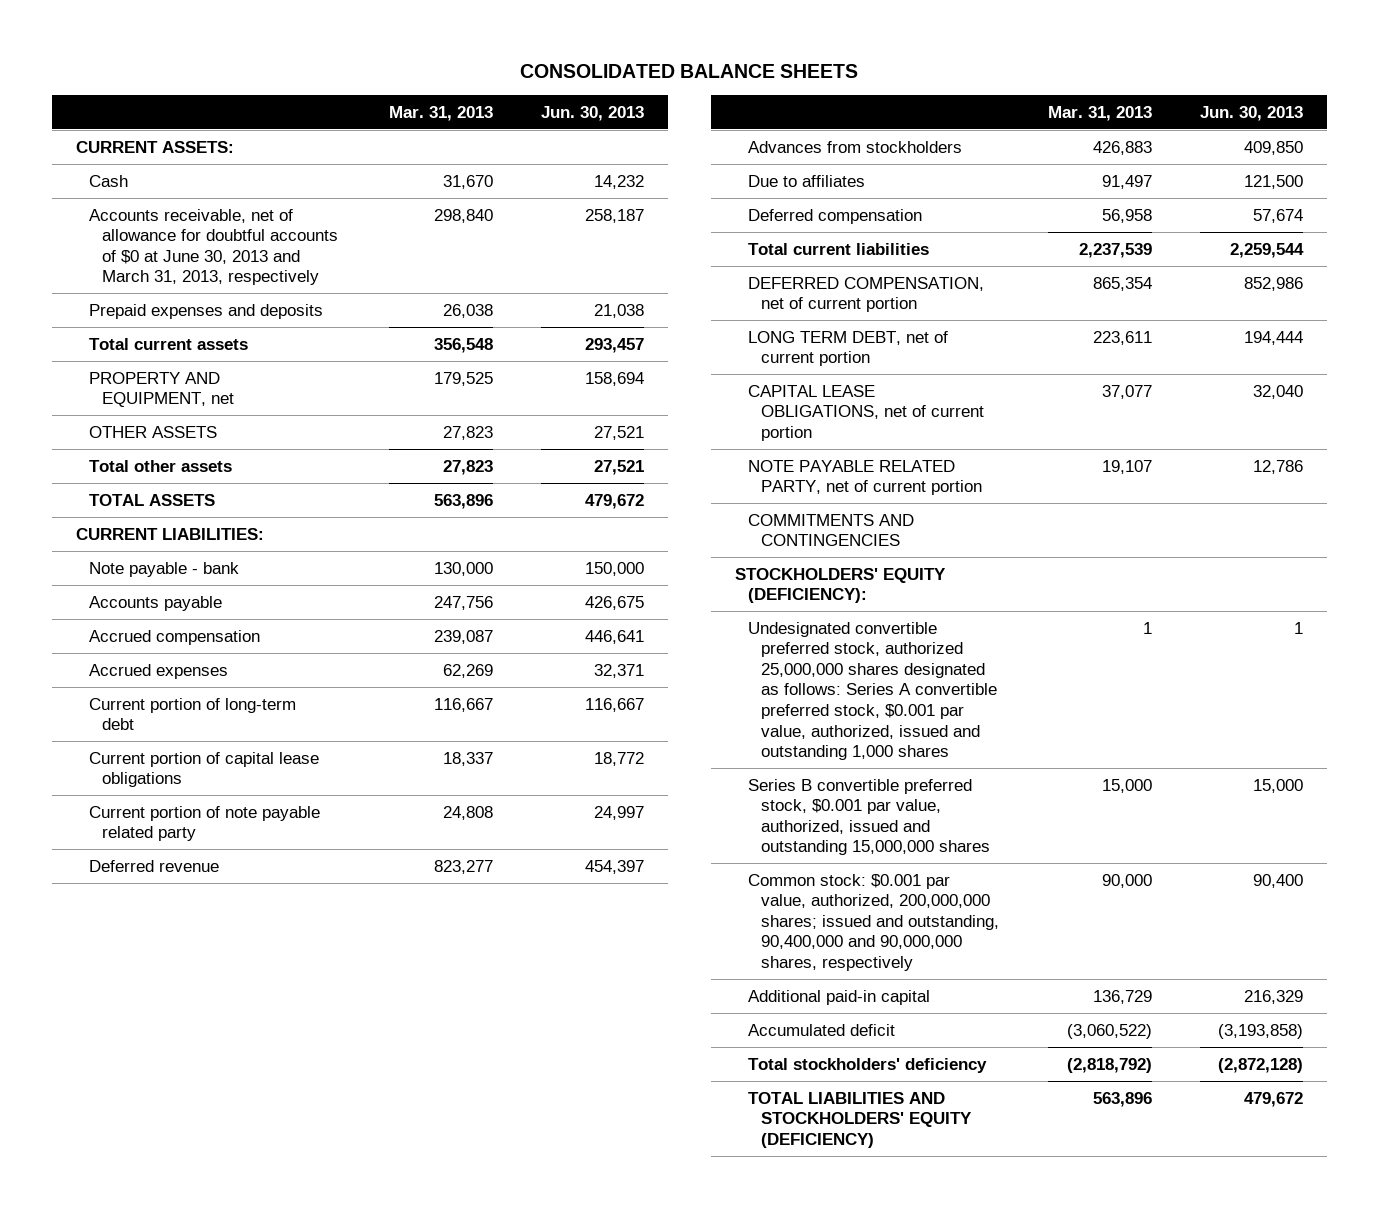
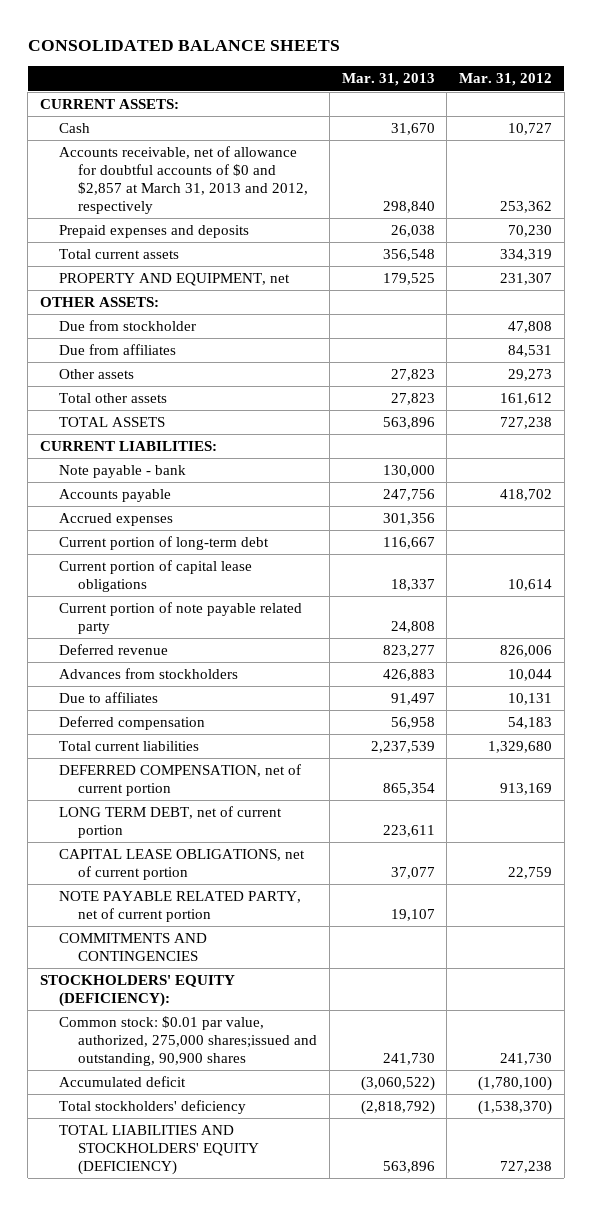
[540,105,644,121] Jun. 30, 2013 -> none
none -> [459,73,553,87] Mar. 31, 2012
[88,208,339,286] Accounts receivable, net of allowance for doubtful accounts of $0 at June 30, 2013 and March 31, 2013, respectively -> [59,146,309,214] Accounts receivable, net of allowance for doubtful accounts of $0 and $2,857 at March 31, 2013 and 2012, respectively
none -> [40,297,160,308] OTHER ASSETS:
none -> [59,320,197,332] Due from stockholder
none -> [59,344,177,356] Due from affiliates
[88,425,217,438] OTHER ASSETS -> [59,369,135,380] Other assets
[88,629,260,645] Accrued compensation -> none
[442,663,493,678] 62,269 -> [382,513,435,526] 301,356
[748,621,998,761] Undesignated convertible preferred stock, authorized 25,000,000 shares designated as follows: Series A convertible preferred stock, $0.001 par value, authorized, issued and outstanding 1,000 shares -> none
[748,778,991,856] Series B convertible preferred stock, $0.001 par value, authorized, issued and outstanding 15,000,000 shares -> none
[748,989,931,1005] Additional paid-in capital -> none
[748,873,1000,971] Common stock: $0.001 par value, authorized, 200,000,000 shares; issued and outstanding, 90,400,000 and 90,000,000 shares, respectively -> [59,1016,318,1066] Common stock: $0.01 par value, authorized, 275,000 shares;issued and outstanding, 90,900 shares
[1101,873,1152,888] 90,000 -> [382,1052,435,1065] 241,730

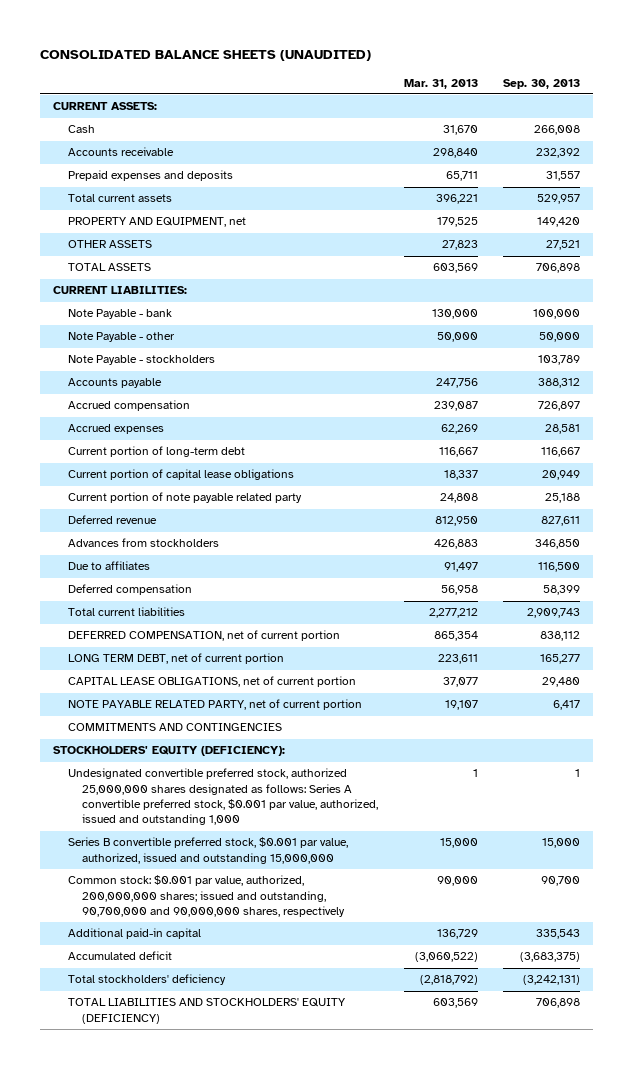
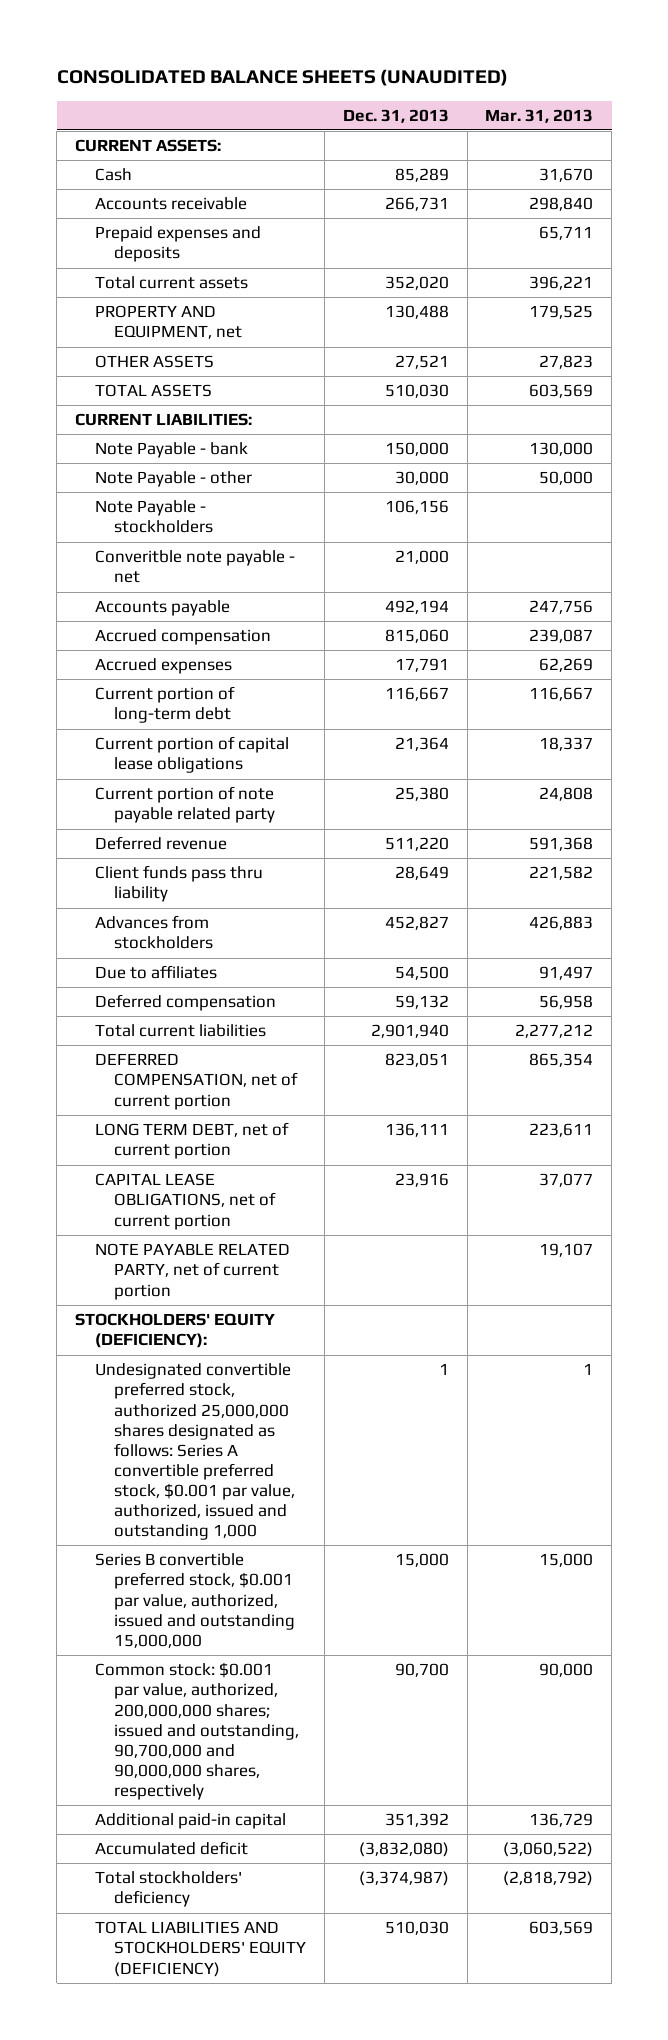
[503,78,581,89] Sep. 30, 2013 -> none
none -> [342,108,449,123] Dec. 31, 2013
none -> [94,550,295,584] Converitble note payable - net
[434,516,478,527] 812,950 -> [529,837,594,852] 591,368
none -> [94,865,263,903] Client funds pass thru liability
[67,723,282,732] COMMITMENTS AND CONTINGENCIES -> none

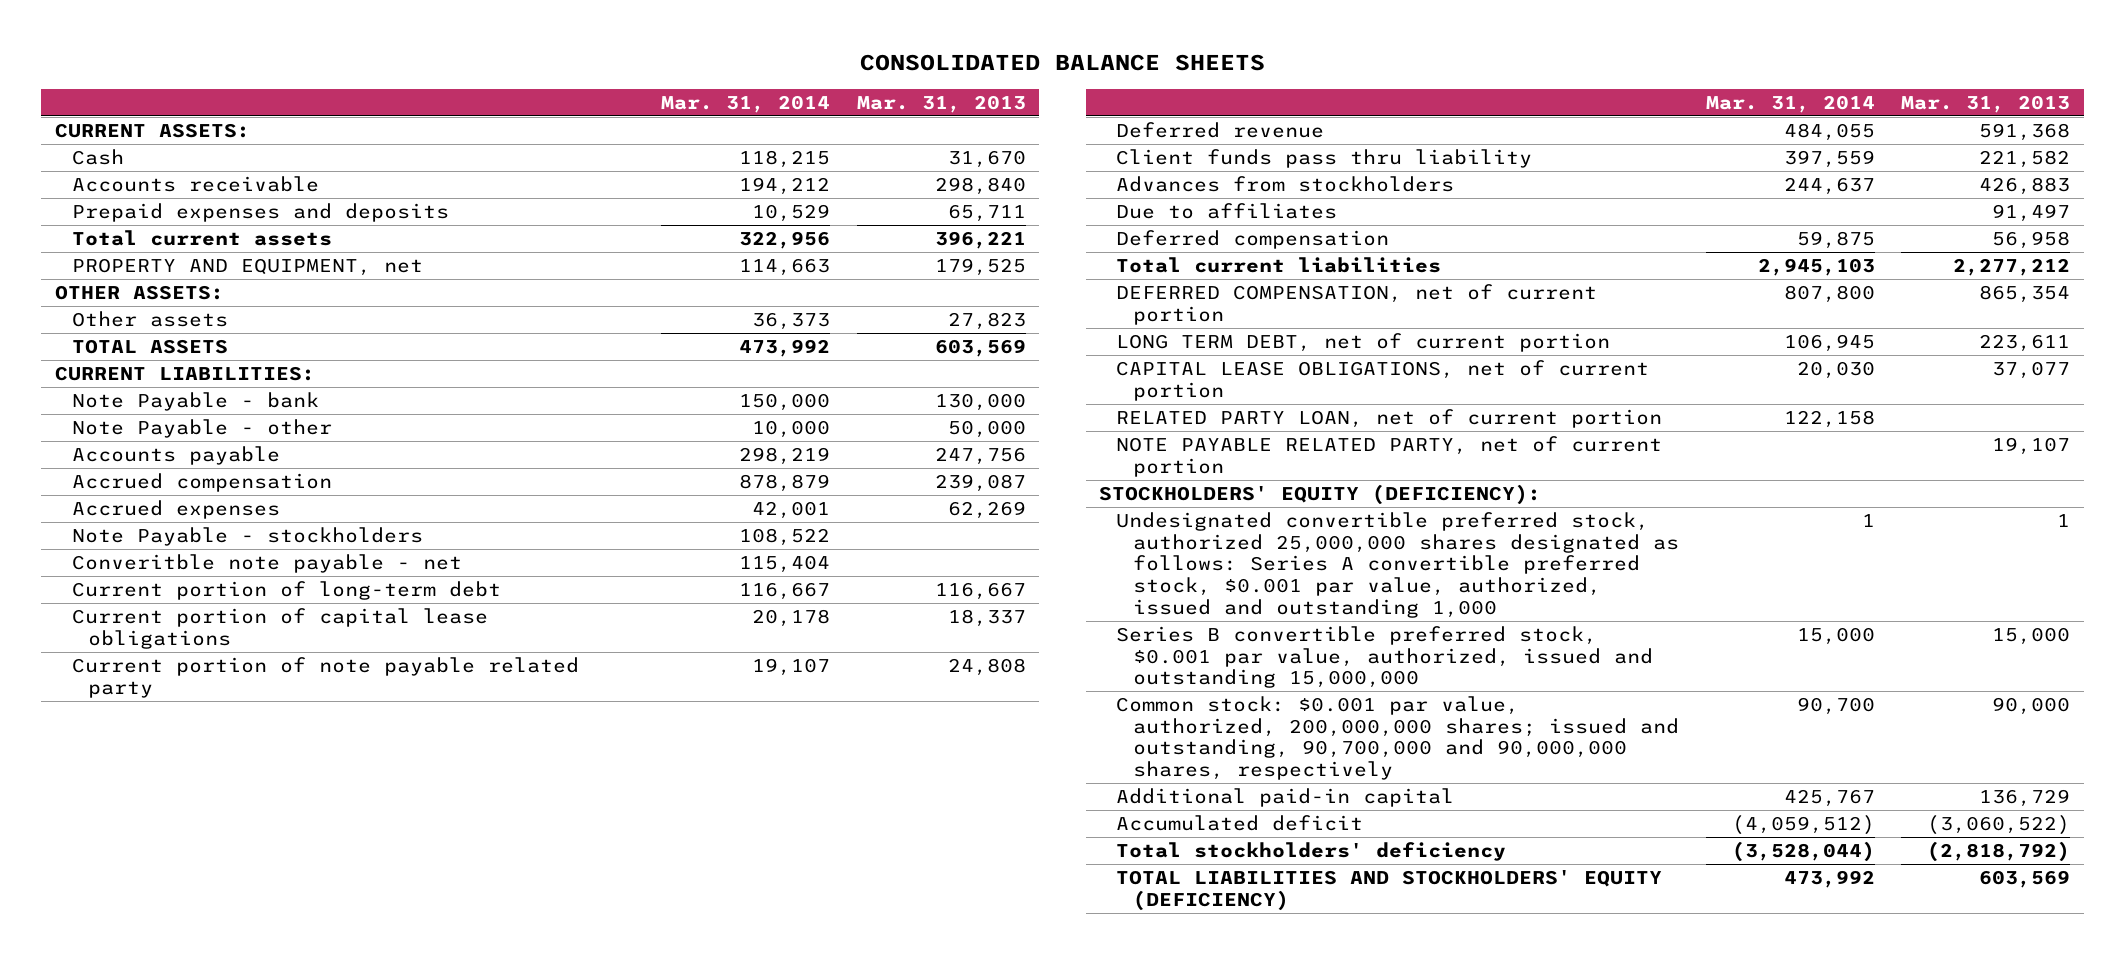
[56,69,508,87] CONSOLIDATED BALANCE SHEETS (UNAUDITED) -> [859,54,1265,72] CONSOLIDATED BALANCE SHEETS
[342,108,449,123] Dec. 31, 2013 -> none
none -> [661,94,831,113] Mar. 31, 2014
none -> [54,284,224,300] OTHER ASSETS:
[94,355,214,369] OTHER ASSETS -> [71,310,228,327] Other assets
[94,500,214,534] Note Payable - stockholders -> [71,526,423,546] Note Payable - stockholders
[94,550,295,584] Converitble note payable - net -> [71,553,462,573] Converitble note payable - net
none -> [1116,408,1663,428] RELATED PARTY LOAN, net of current portion

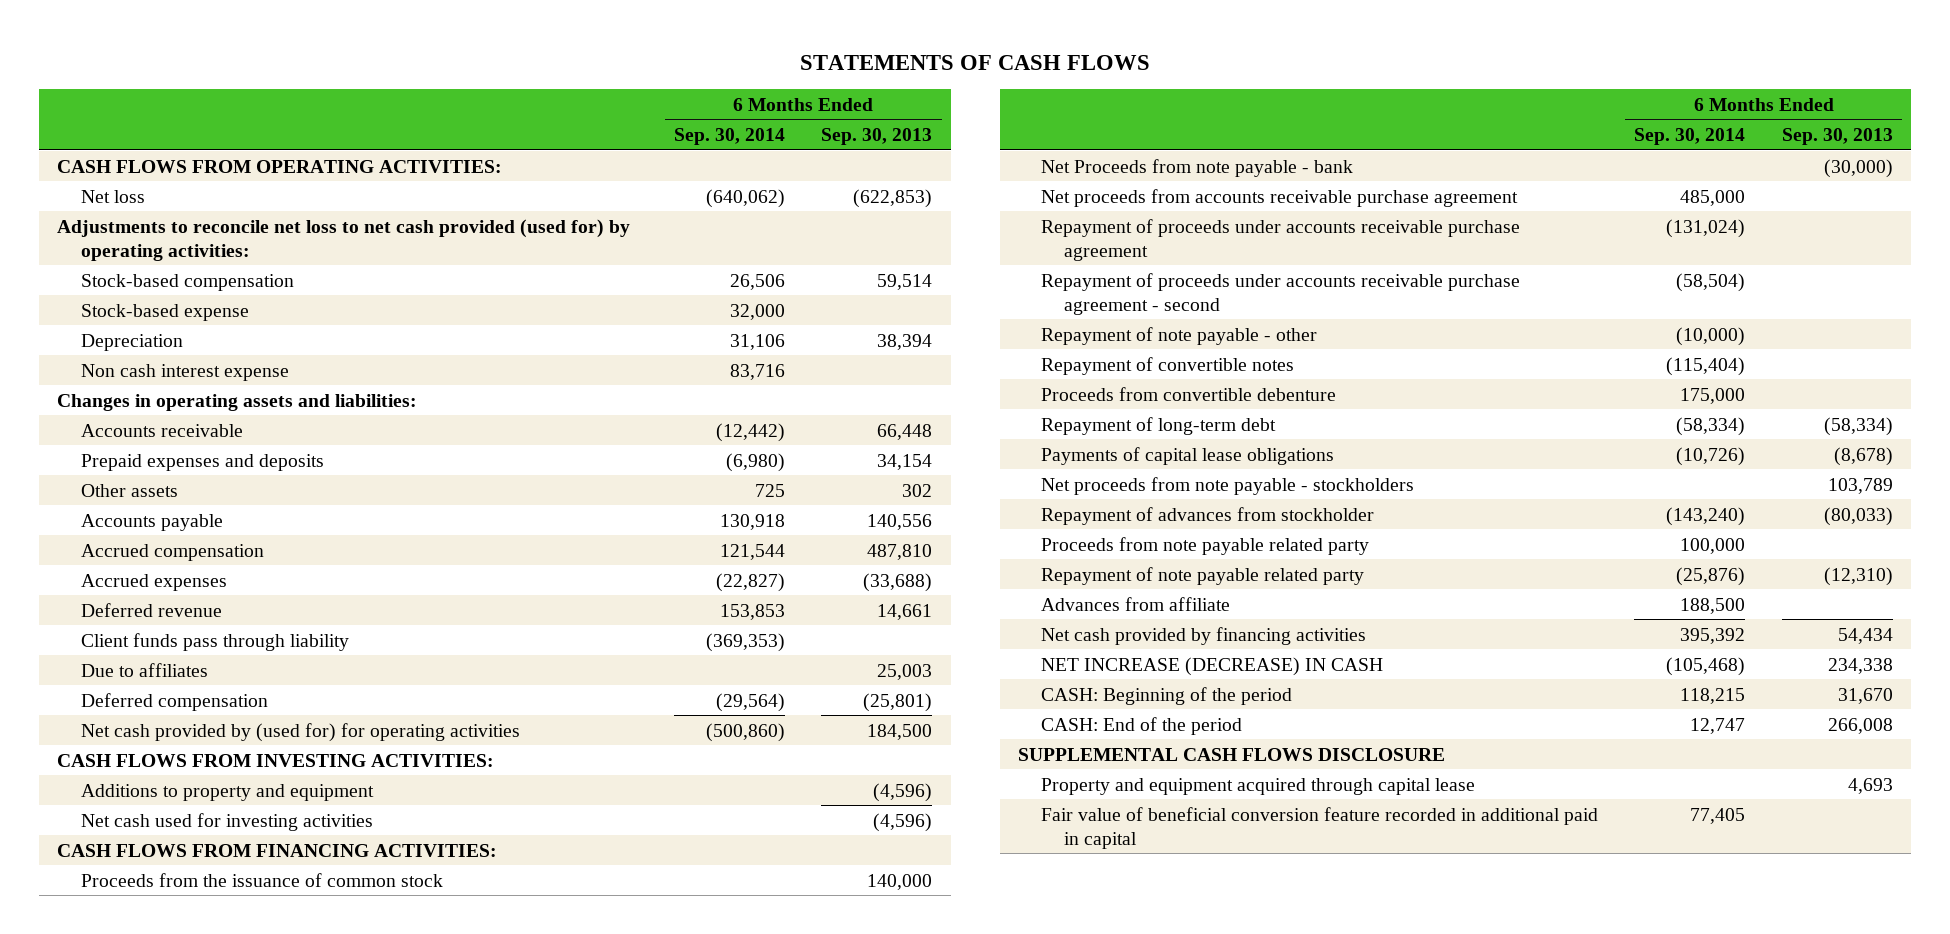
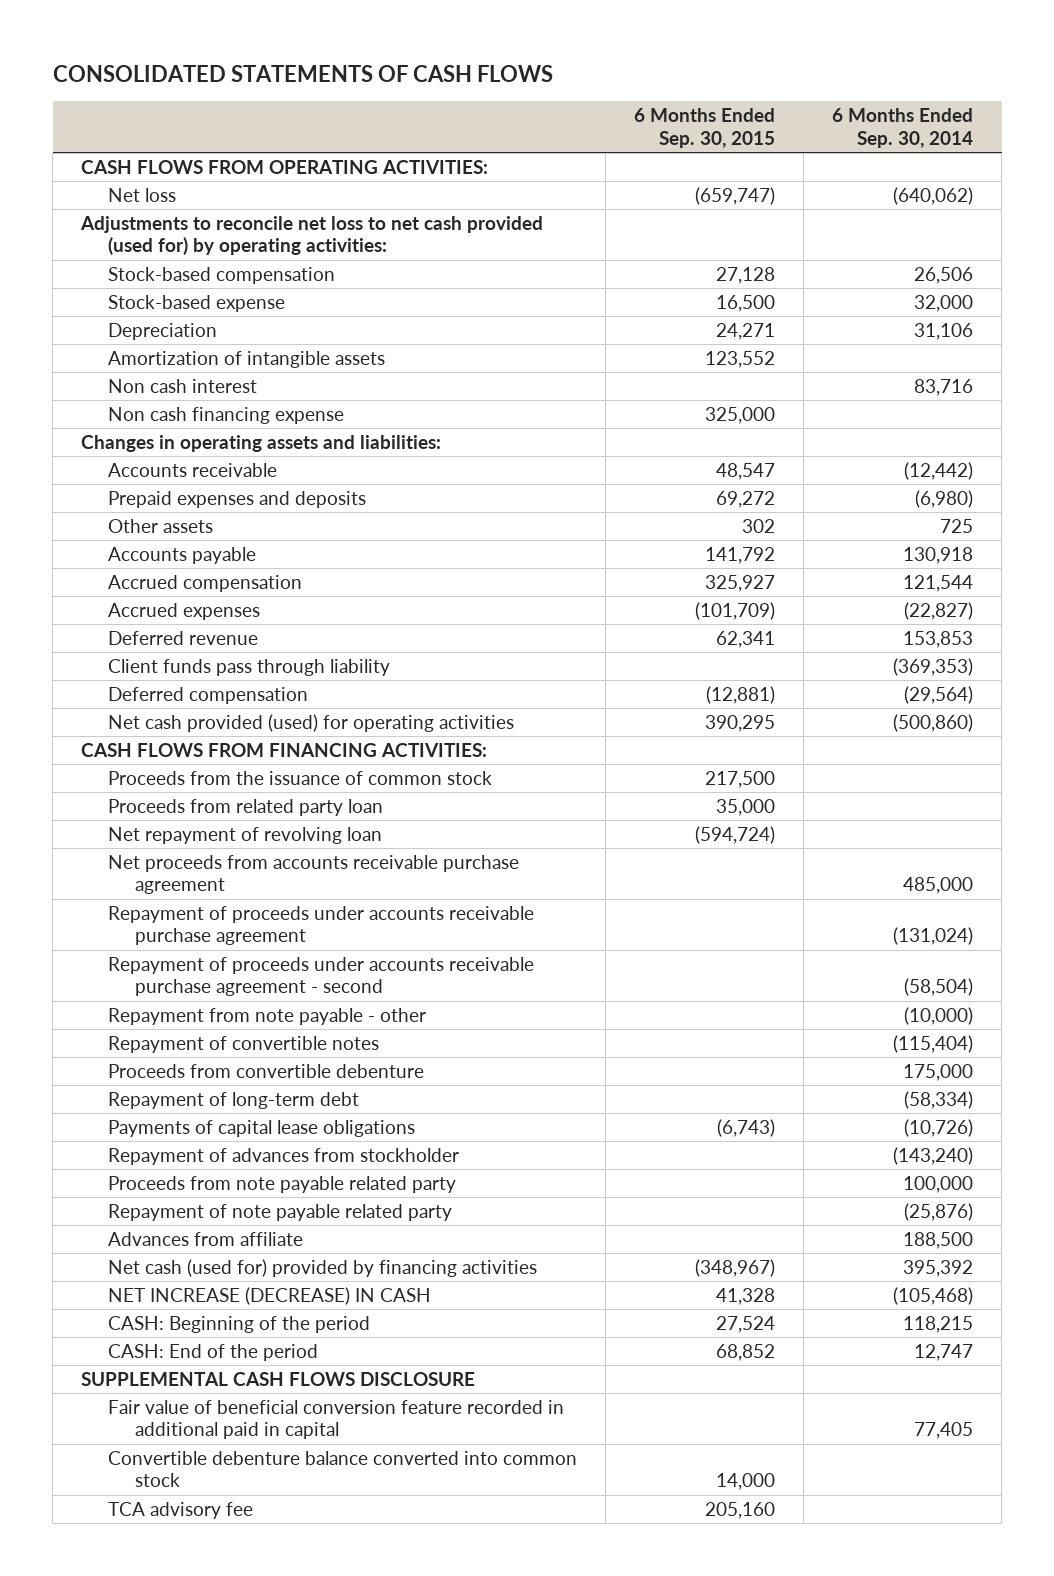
[800,54,1151,70] STATEMENTS OF CASH FLOWS -> [52,65,553,83] CONSOLIDATED STATEMENTS OF CASH FLOWS
[821,127,933,145] Sep. 30, 2013 -> none
none -> [634,108,776,148] 6 Months Ended Sep. 30, 2015
none -> [108,351,386,369] Amortization of intangible assets
[80,363,289,381] Non cash interest expense -> [108,379,258,394] Non cash interest
none -> [108,407,345,425] Non cash financing expense
[80,662,208,677] Due to affiliates -> none
[57,753,495,767] CASH FLOWS FROM INVESTING ACTIVITIES: -> none
[80,783,374,801] Additions to property and equipment -> none
[80,812,373,831] Net cash used for investing activities -> none
[80,722,520,742] Net cash provided by (used for) for operating activities -> [108,714,515,733] Net cash provided (used) for operating activities
[1041,158,1354,177] Net Proceeds from note payable - bank -> none
none -> [108,799,384,817] Proceeds from related party loan
none -> [108,827,383,845] Net repayment of revolving loan
[1041,326,1318,345] Repayment of note payable - other -> [108,1008,427,1026] Repayment from note payable - other
[1041,476,1415,495] Net proceeds from note payable - stockholders -> none
[1041,626,1367,645] Net cash provided by financing activities -> [108,1259,538,1278] Net cash (used for) provided by financing activities
[1041,777,1476,795] Property and equipment acquired through capital lease -> none
none -> [108,1451,578,1488] Convertible debenture balance converted into common stock
none -> [108,1502,254,1520] TCA advisory fee

